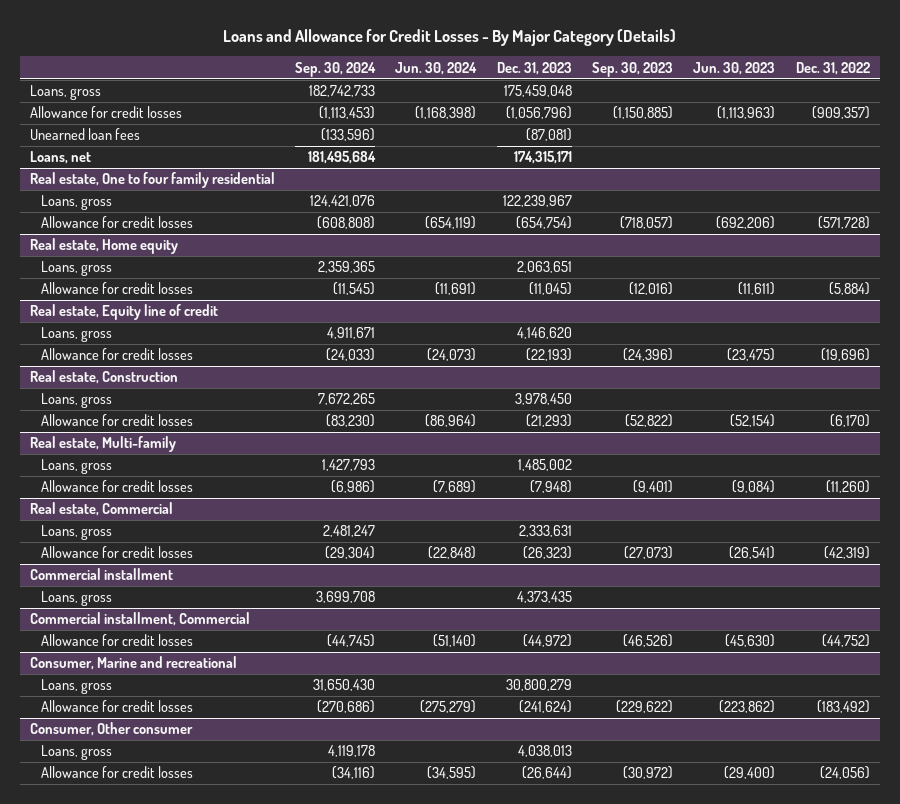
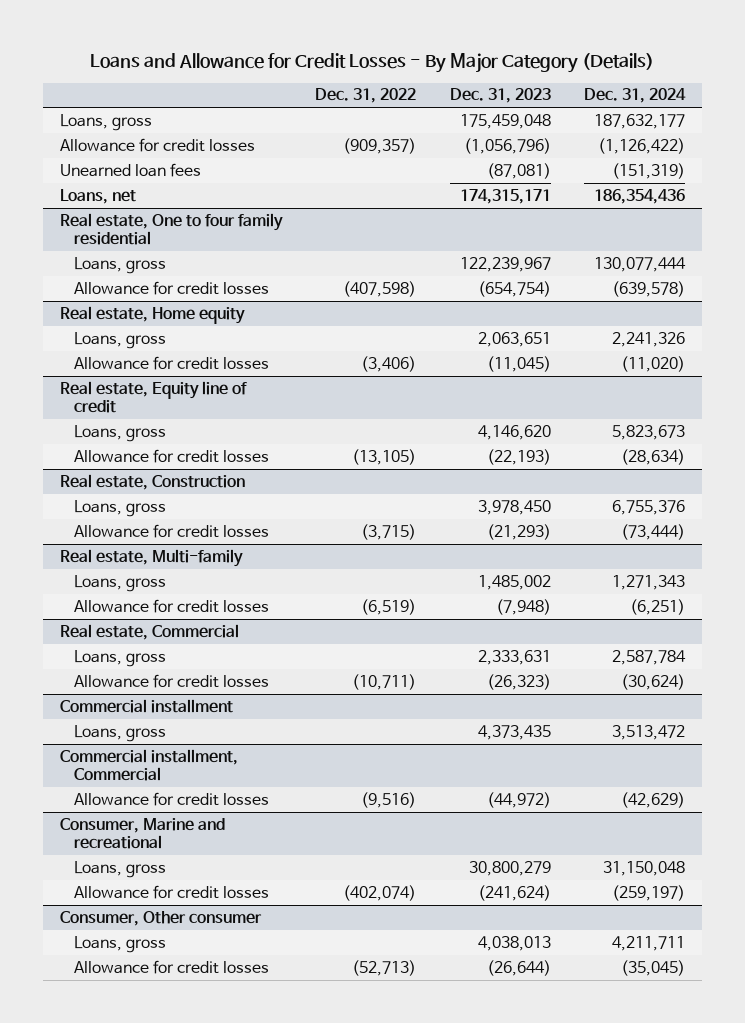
[295,61,377,77] Sep. 30, 2024 -> none
[395,61,478,75] Jun. 30, 2024 -> none
[592,61,674,77] Sep. 30, 2023 -> none
[693,61,776,75] Jun. 30, 2023 -> none
none -> [584,88,687,104] Dec. 31, 2024
[817,216,870,230] (571,728) -> [343,280,417,297] (407,598)
[828,282,870,296] (5,884) -> [361,355,417,372] (3,406)
[820,348,870,362] (19,696) -> [352,448,417,465] (13,105)
[829,414,870,428] (6,170) -> [361,523,417,540] (3,715)
[825,480,870,494] (11,260) -> [361,598,417,615] (6,519)
[823,546,870,560] (42,319) -> [352,673,417,690] (10,711)
[821,634,870,648] (44,752) -> [361,791,417,808] (9,516)
[816,700,870,714] (183,492) -> [343,884,417,901] (402,074)
[819,766,870,780] (24,056) -> [352,959,417,976] (52,713)

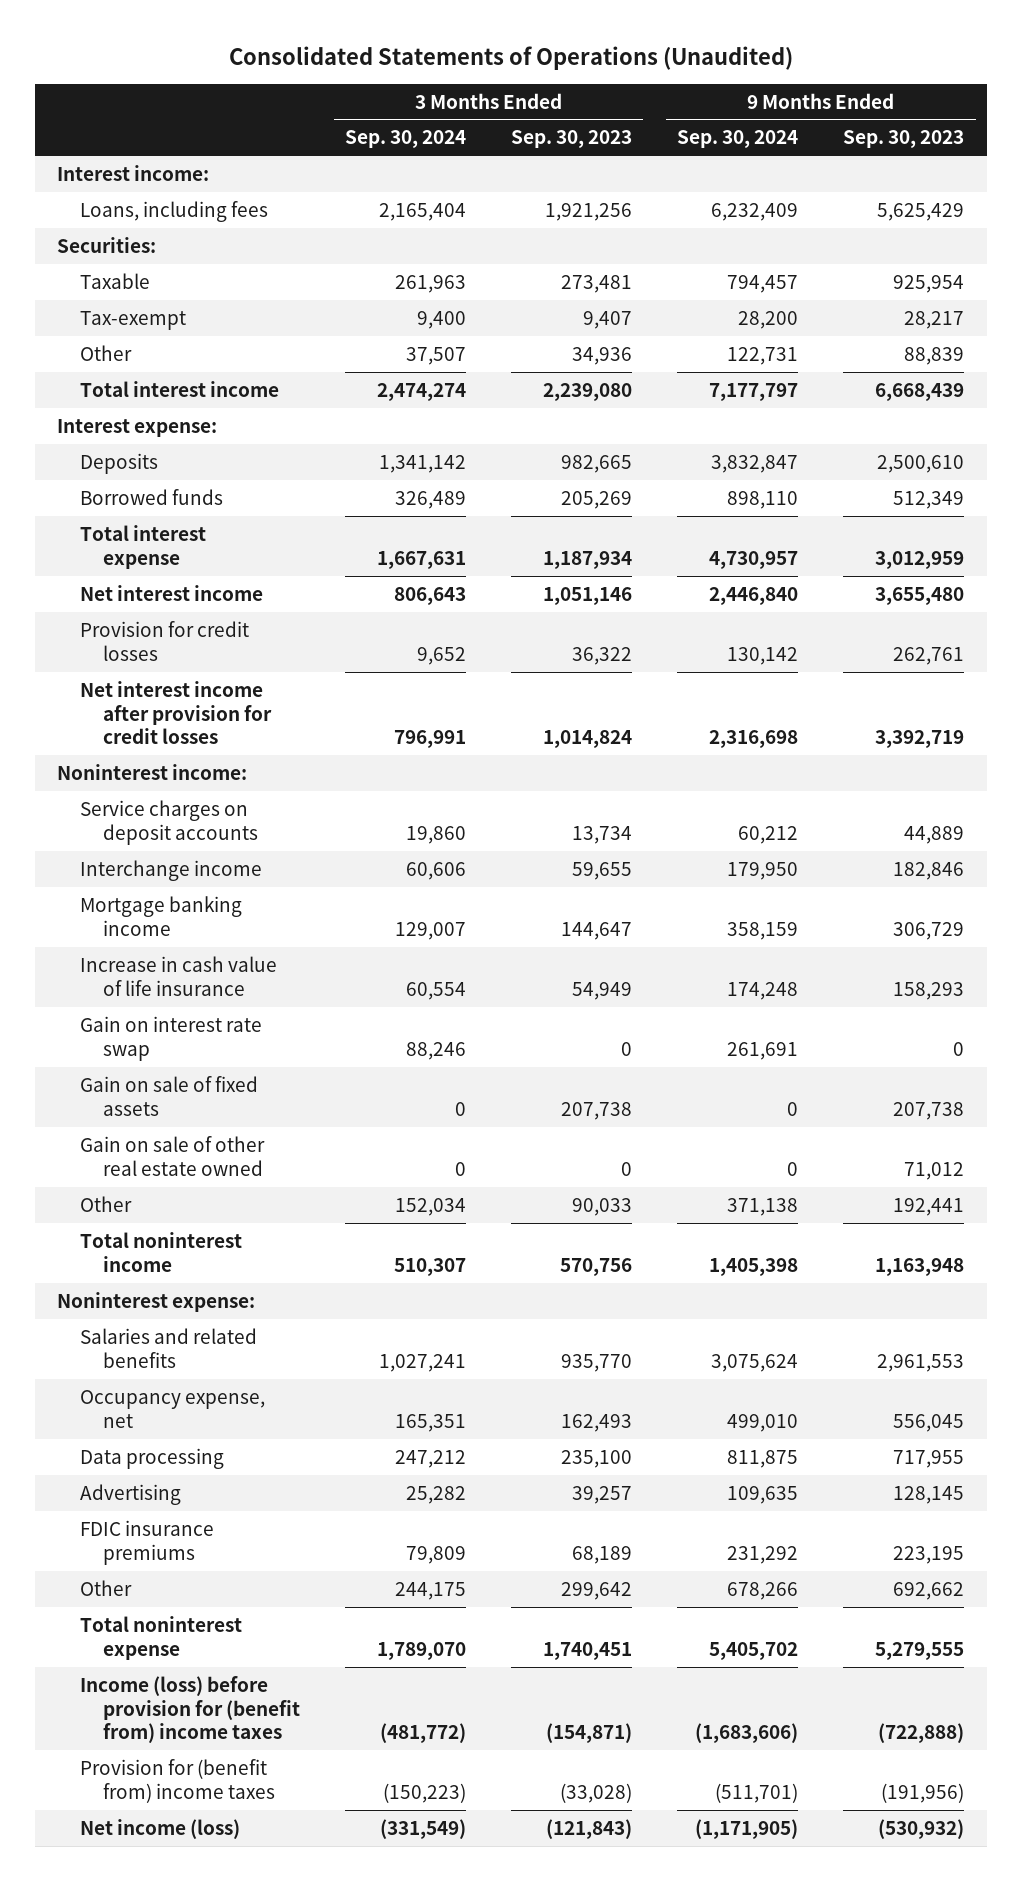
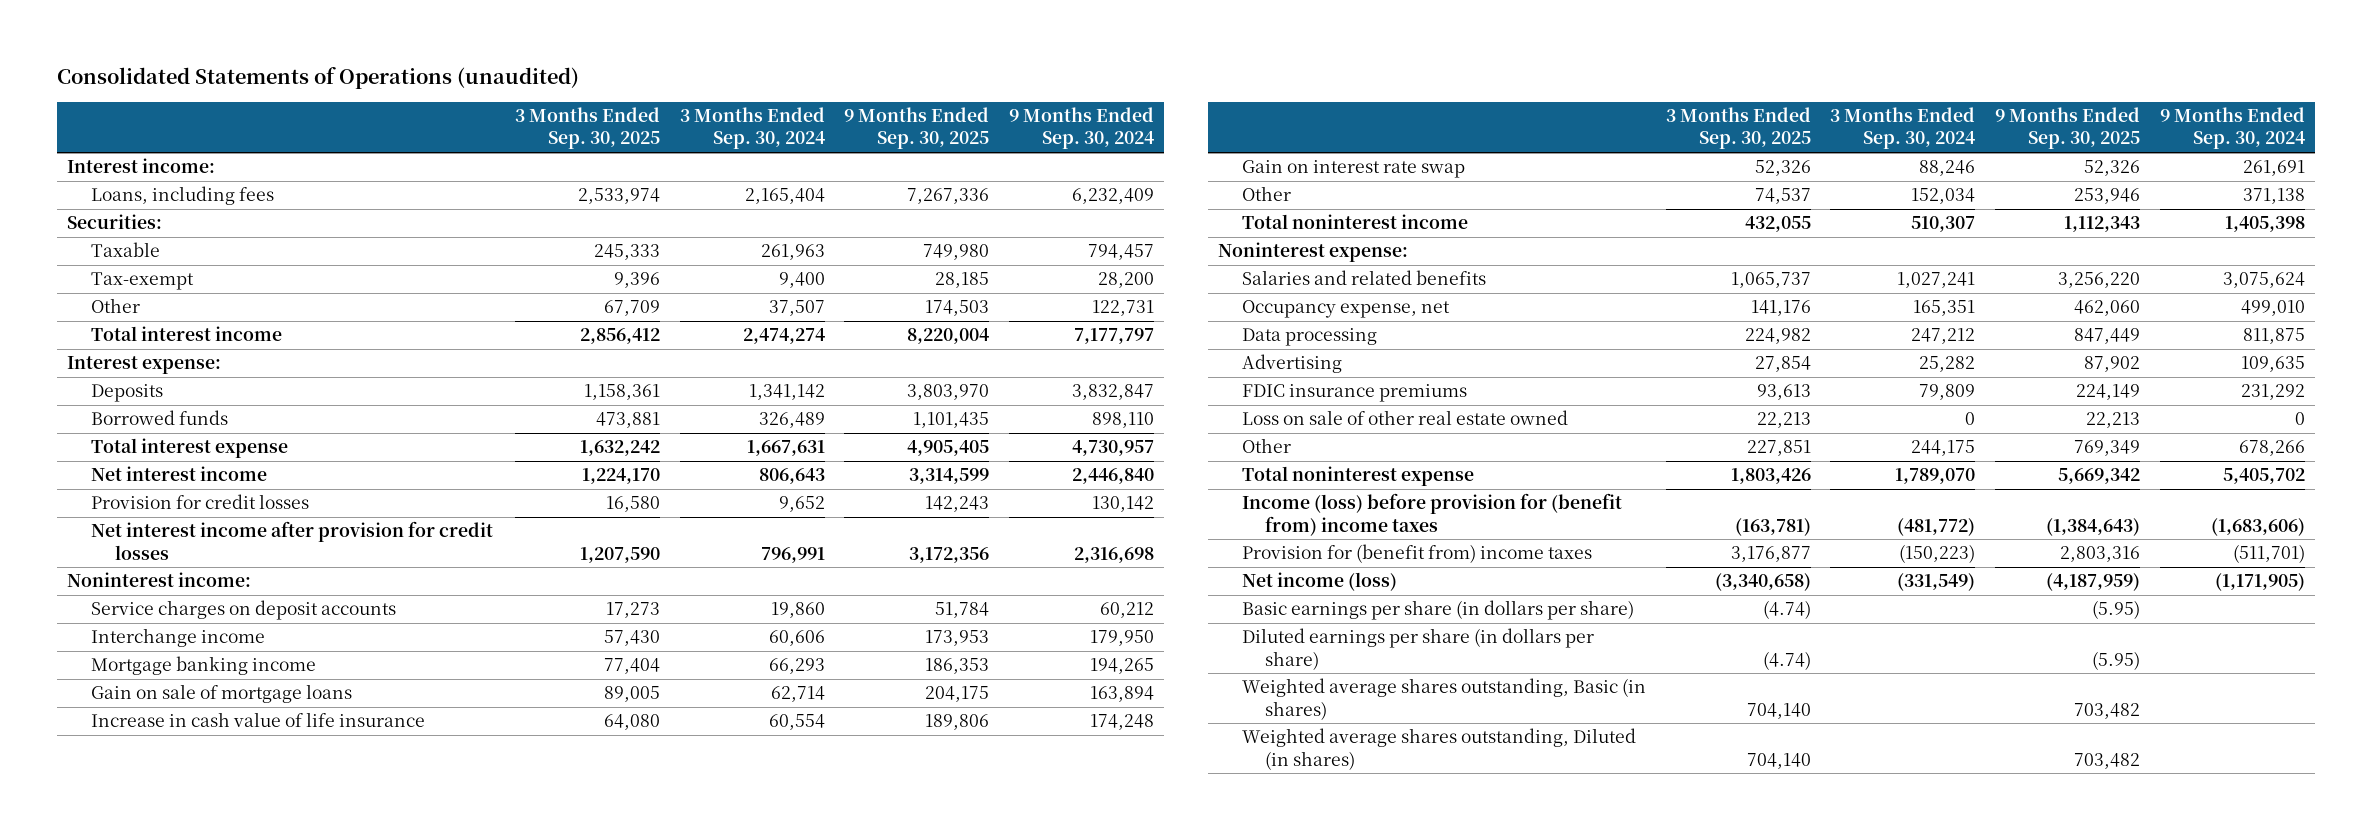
[228,45,793,70] Consolidated Statements of Operations (Unaudited) -> [57,67,580,90] Consolidated Statements of Operations (unaudited)
[511,130,633,149] Sep. 30, 2023 -> none
[843,130,965,149] Sep. 30, 2023 -> none
none -> [514,107,660,150] 3 Months Ended Sep. 30, 2025
none -> [844,107,990,150] 9 Months Ended Sep. 30, 2025
[395,921,467,940] 129,007 -> [768,658,825,675] 66,293
[727,921,799,940] 358,159 -> [1090,658,1155,675] 194,265
none -> [90,684,352,704] Gain on sale of mortgage loans
[80,1075,259,1116] Gain on sale of fixed assets -> none
[80,1135,266,1176] Gain on sale of other real estate owned -> none
none -> [1241,410,1568,426] Loss on sale of other real estate owned
none -> [1241,600,1634,621] Basic earnings per share (in dollars per share)
none -> [1241,628,1594,670] Diluted earnings per share (in dollars per share)
none -> [1241,678,1646,720] Weighted average shares outstanding, Basic (in shares)
none -> [1241,728,1636,770] Weighted average shares outstanding, Diluted (in shares)

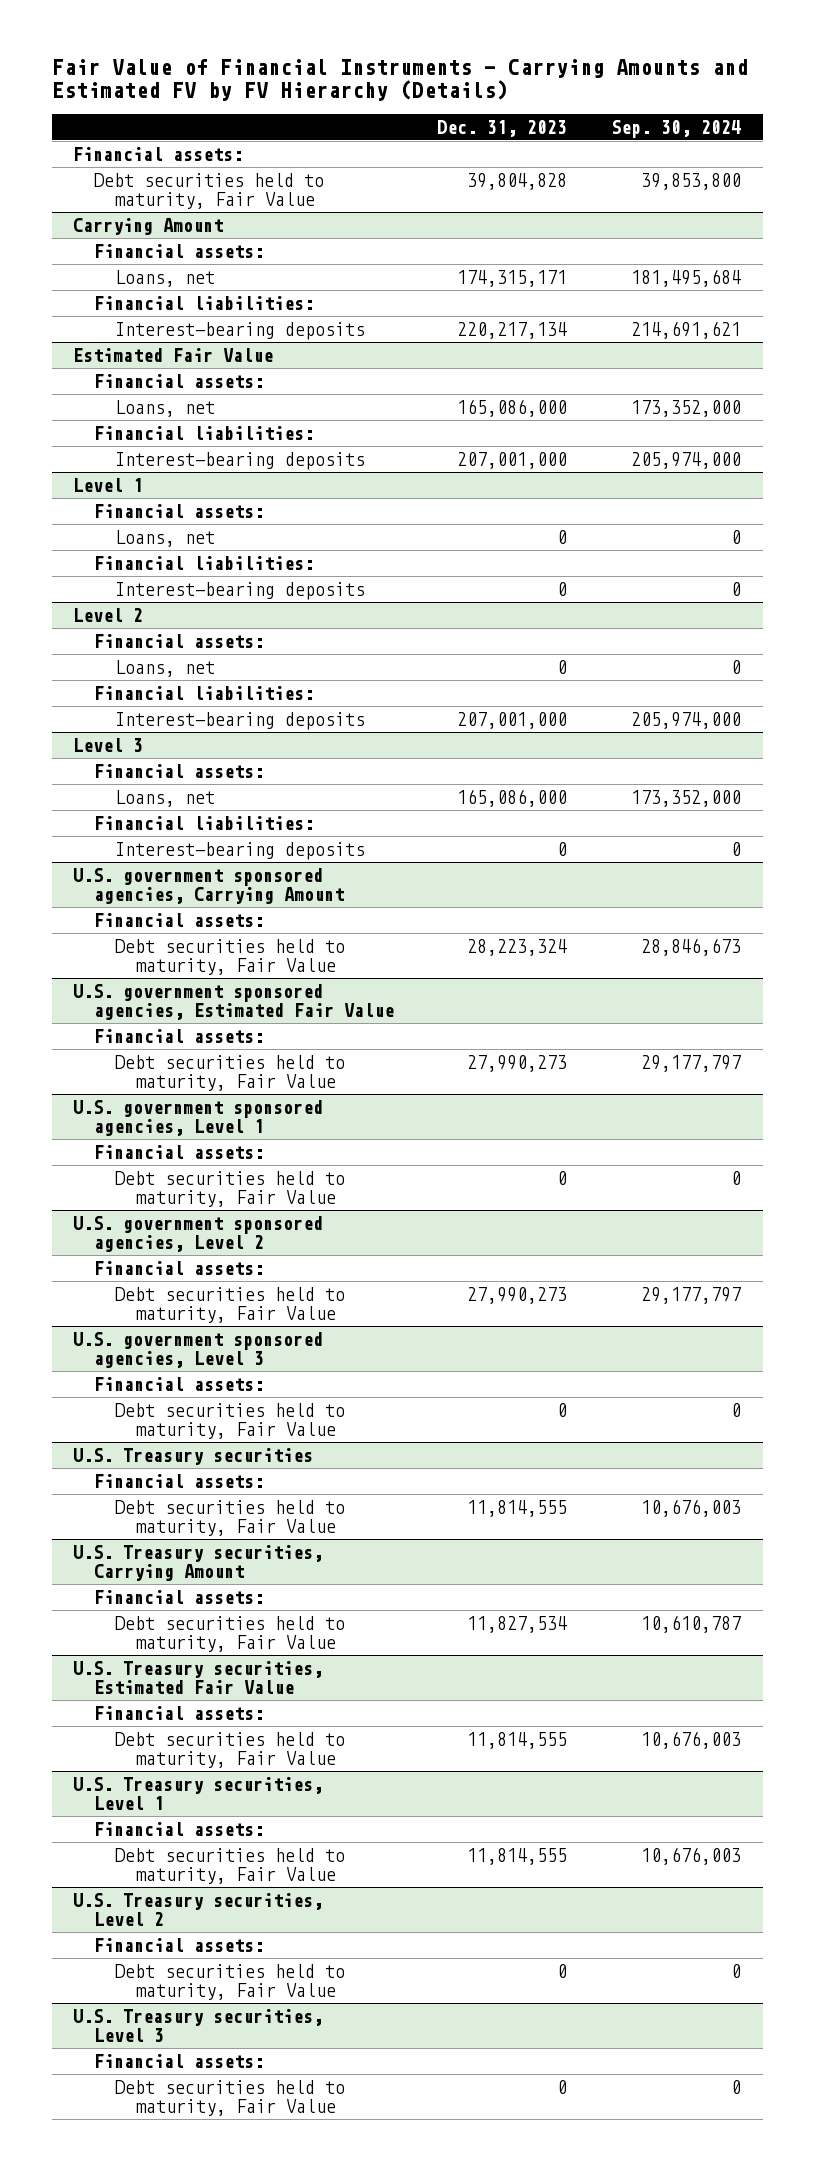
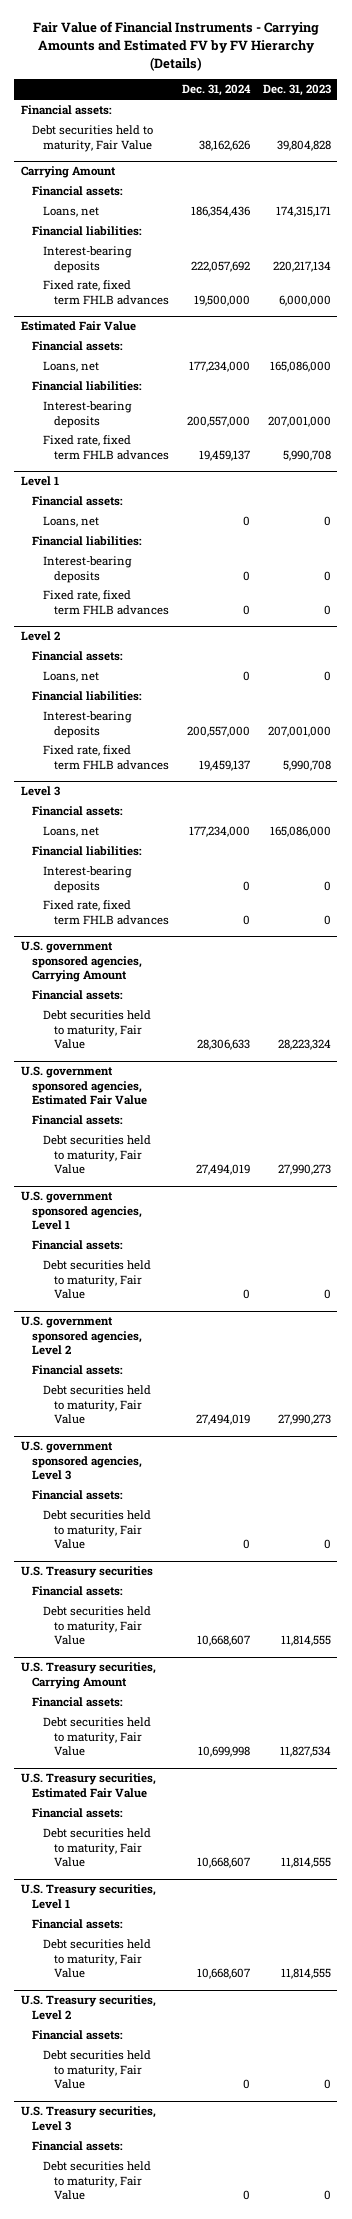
[610,119,741,138] Sep. 30, 2024 -> none
none -> [181,84,251,97] Dec. 31, 2024
none -> [42,280,169,305] Fixed rate, fixed term FHLB advances
none -> [42,435,169,460] Fixed rate, fixed term FHLB advances
none -> [42,590,169,615] Fixed rate, fixed term FHLB advances
none -> [42,745,169,770] Fixed rate, fixed term FHLB advances
none -> [42,900,169,925] Fixed rate, fixed term FHLB advances

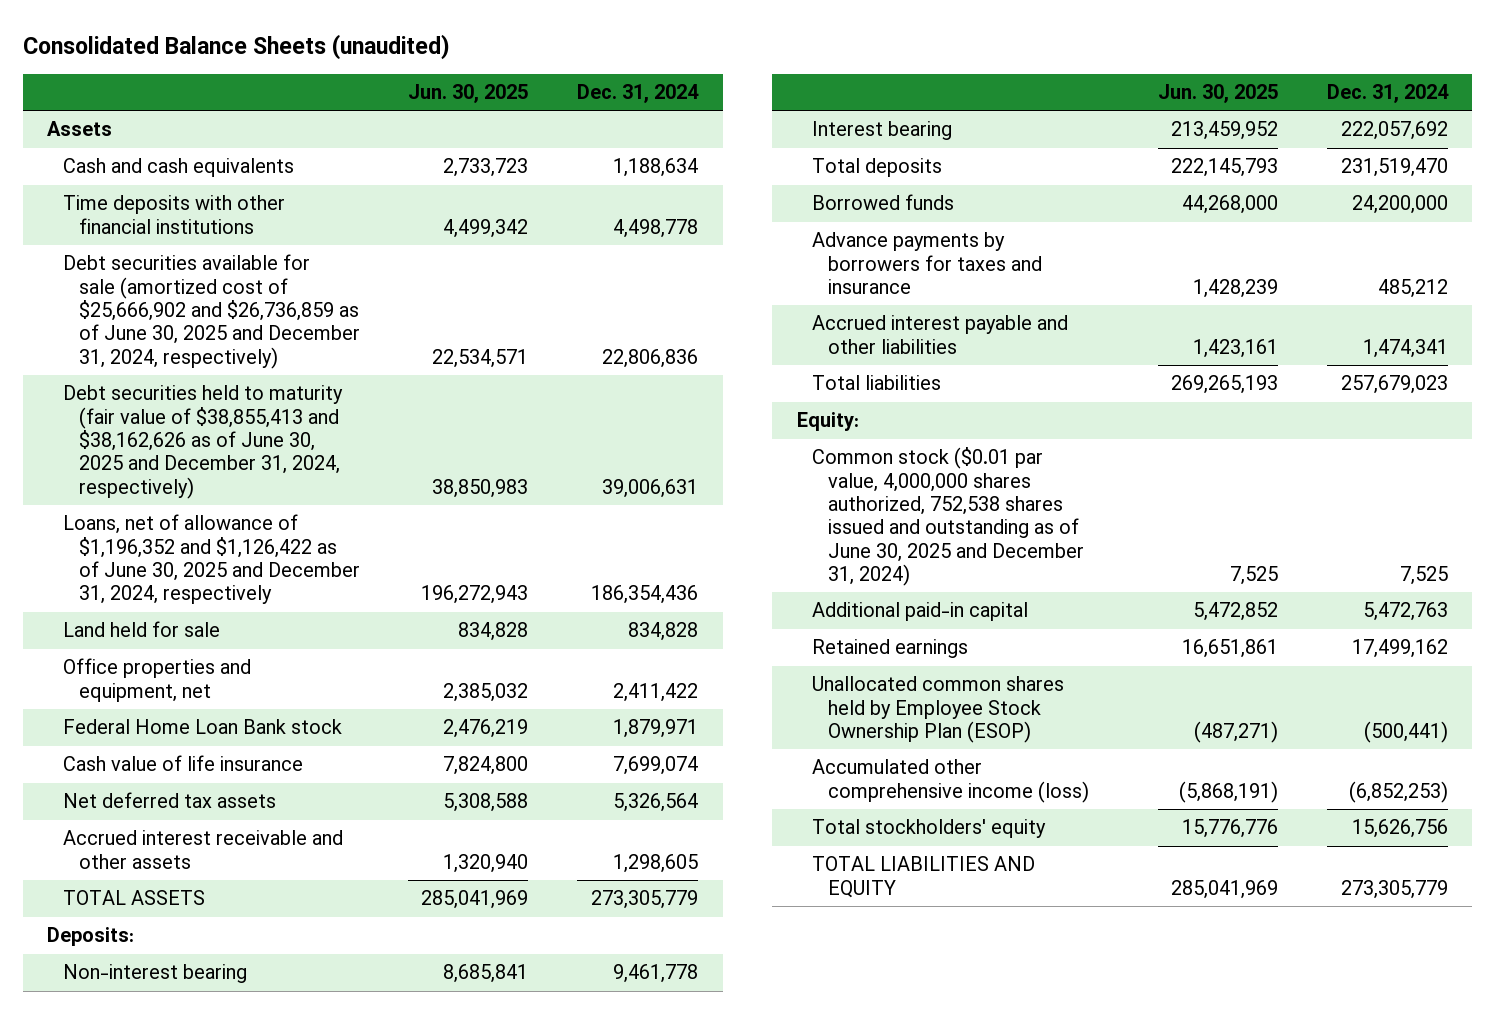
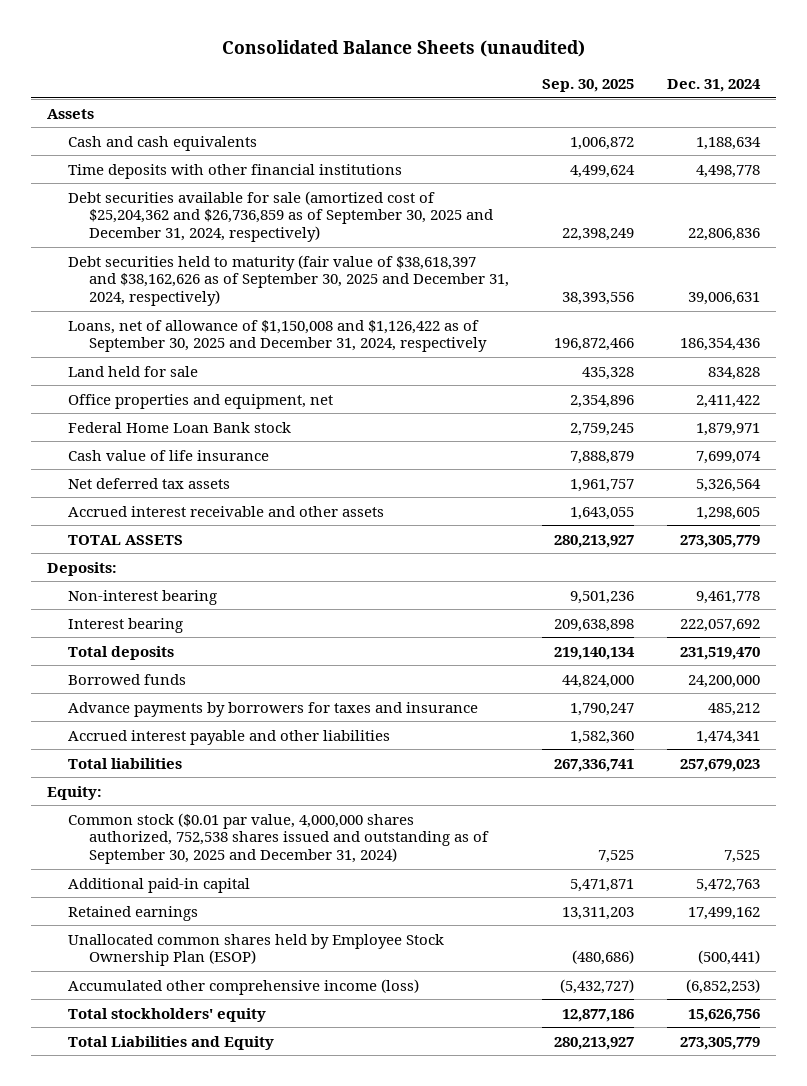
[408,83,529,103] Jun. 30, 2025 -> none
none -> [542,79,635,93] Sep. 30, 2025
[62,254,360,369] Debt securities available for sale (amortized cost of $25,666,902 and $26,736,859 as of June 30, 2025 and December 31, 2024, respectively) -> [68,190,494,243] Debt securities available for sale (amortized cost of $25,204,362 and $26,736,859 as of September 30, 2025 and December 31, 2024, respectively)
[62,385,343,499] Debt securities held to maturity (fair value of $38,855,413 and $38,162,626 as of June 30, 2025 and December 31, 2024, respectively) -> [68,254,510,307] Debt securities held to maturity (fair value of $38,618,397 and $38,162,626 as of September 30, 2025 and December 31, 2024, respectively)
[62,514,360,605] Loans, net of allowance of $1,196,352 and $1,126,422 as of June 30, 2025 and December 31, 2024, respectively -> [68,319,488,353] Loans, net of allowance of $1,150,008 and $1,126,422 as of September 30, 2025 and December 31, 2024, respectively
[812,447,1084,587] Common stock ($0.01 par value, 4,000,000 shares authorized, 752,538 shares issued and outstanding as of June 30, 2025 and December 31, 2024) -> [68,812,490,865] Common stock ($0.01 par value, 4,000,000 shares authorized, 752,538 shares issued and outstanding as of September 30, 2025 and December 31, 2024)
[812,856,1036,898] TOTAL LIABILITIES AND EQUITY -> [68,1035,275,1050] Total Liabilities and Equity

